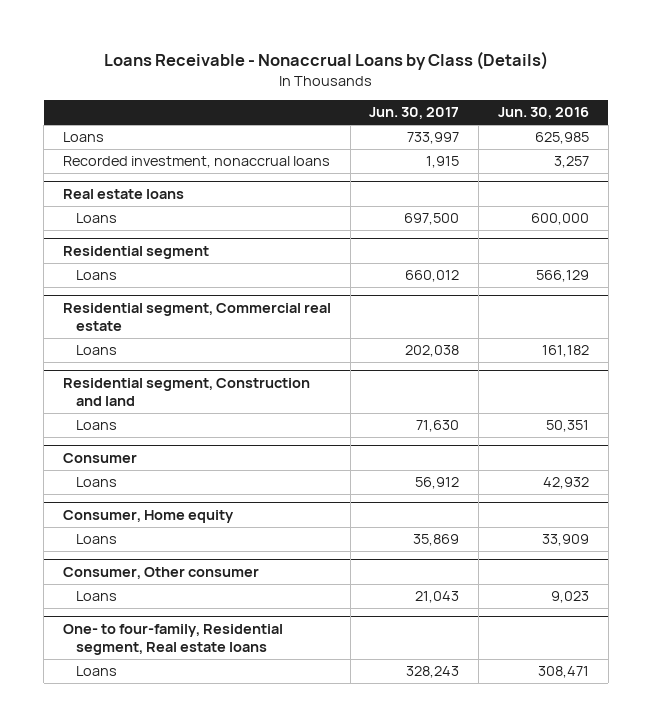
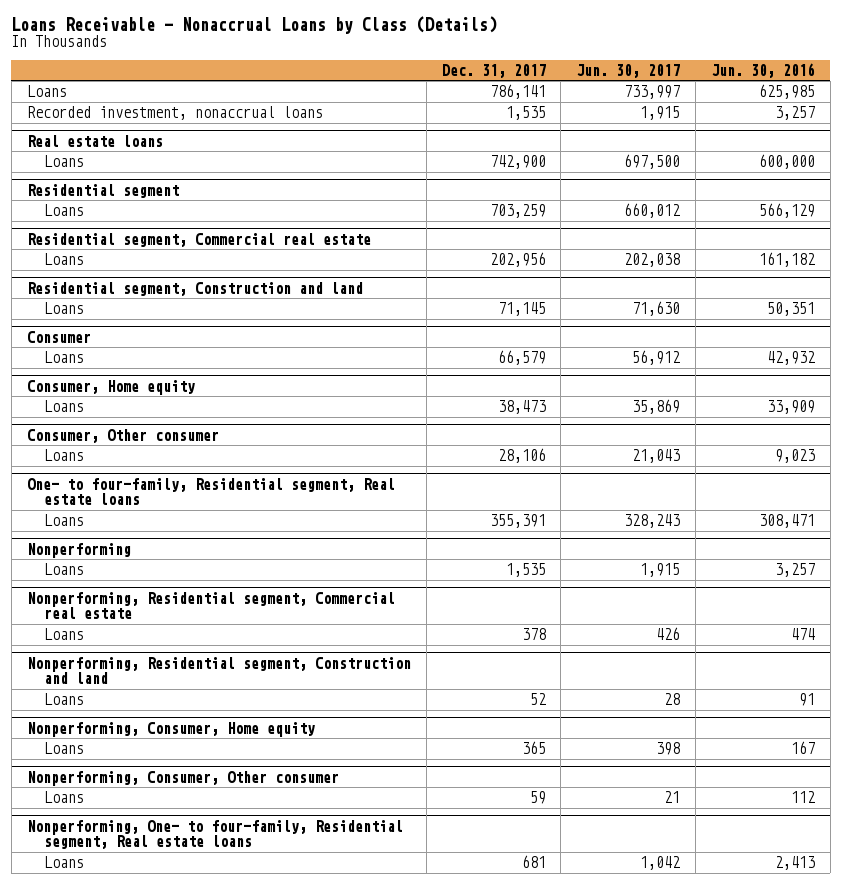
none -> [441,63,546,78] Dec. 31, 2017
none -> [26,542,131,558] Nonperforming
none -> [43,563,84,576] Loans
none -> [26,591,395,620] Nonperforming, Residential segment, Commercial real estate
none -> [43,628,84,641] Loans
none -> [26,656,411,685] Nonperforming, Residential segment, Construction and land
none -> [43,693,84,706] Loans
none -> [26,721,315,737] Nonperforming, Consumer, Home equity
none -> [43,742,84,755] Loans
none -> [26,770,339,786] Nonperforming, Consumer, Other consumer
none -> [43,791,84,804] Loans
none -> [26,819,403,850] Nonperforming, One- to four-family, Residential segment, Real estate loans
none -> [43,856,84,869] Loans

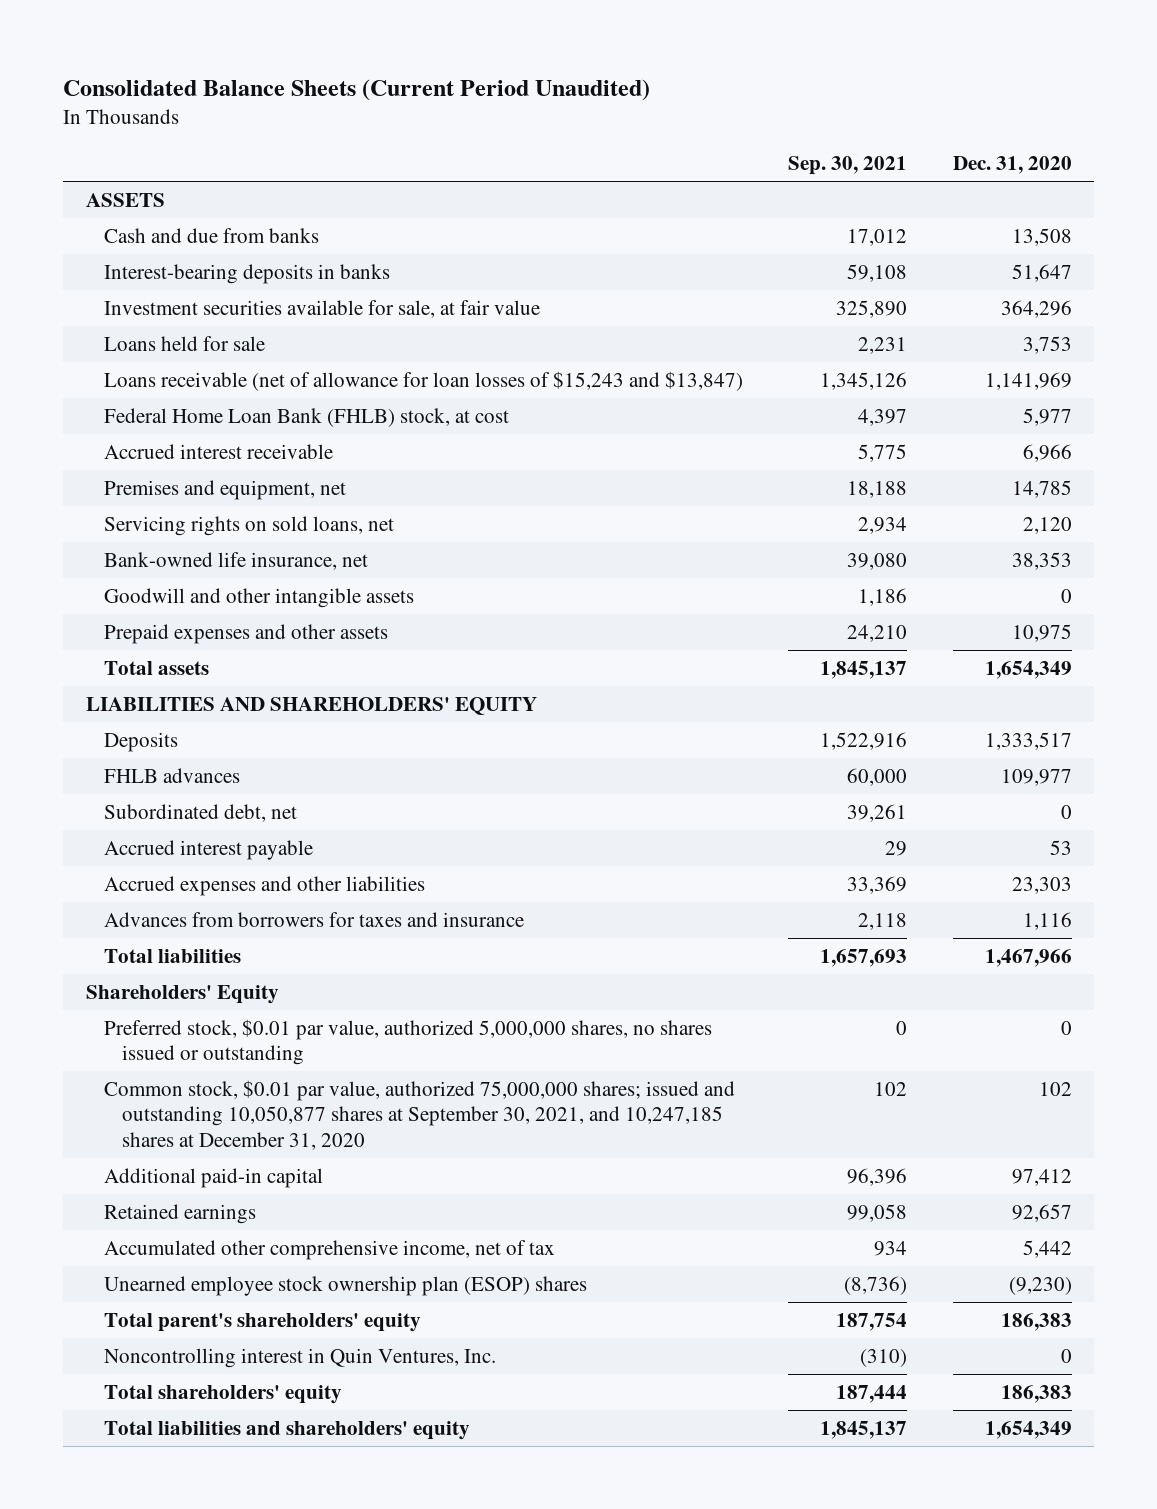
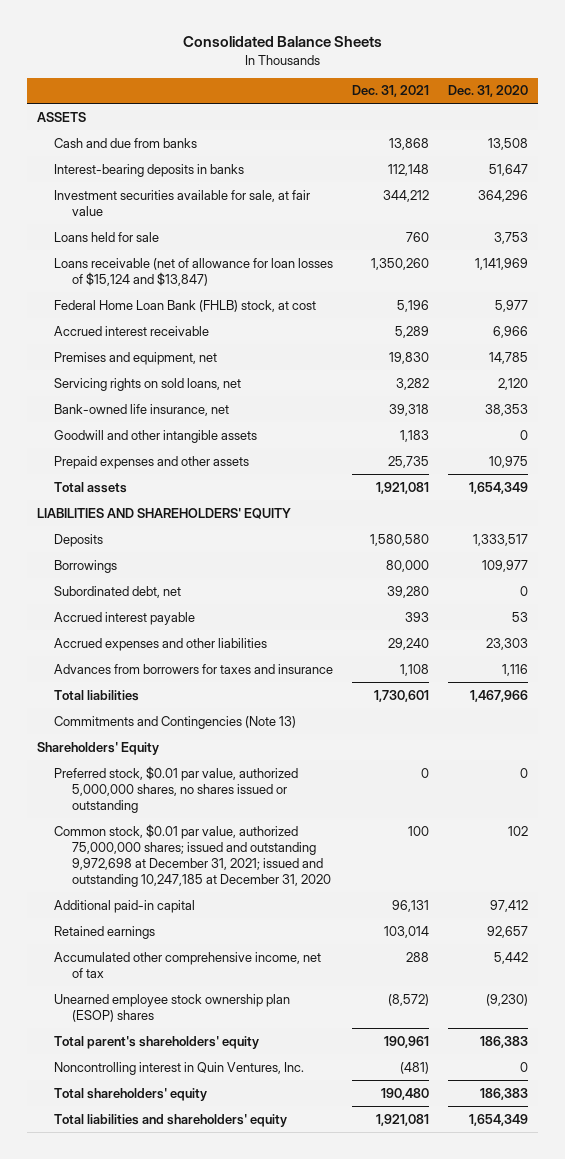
[63,78,651,101] Consolidated Balance Sheets (Current Period Unaudited) -> [182,36,382,48] Consolidated Balance Sheets
[788,155,908,175] Sep. 30, 2021 -> none
none -> [352,85,430,98] Dec. 31, 2021
[103,370,743,391] Loans receivable (net of allowance for loan losses of $15,243 and $13,847) -> [54,257,334,286] Loans receivable (net of allowance for loan losses of $15,124 and $13,847)
[103,767,240,783] FHLB advances -> [54,559,118,573] Borrowings
none -> [54,715,297,729] Commitments and Contingencies (Note 13)
[103,1079,735,1150] Common stock, $0.01 par value, authorized 75,000,000 shares; issued and outstanding 10,050,877 shares at September 30, 2021, and 10,247,185 shares at December 31, 2020 -> [54,823,331,887] Common stock, $0.01 par value, authorized 75,000,000 shares; issued and outstanding 9,972,698 at December 31, 2021; issued and outstanding 10,247,185 at December 31, 2020

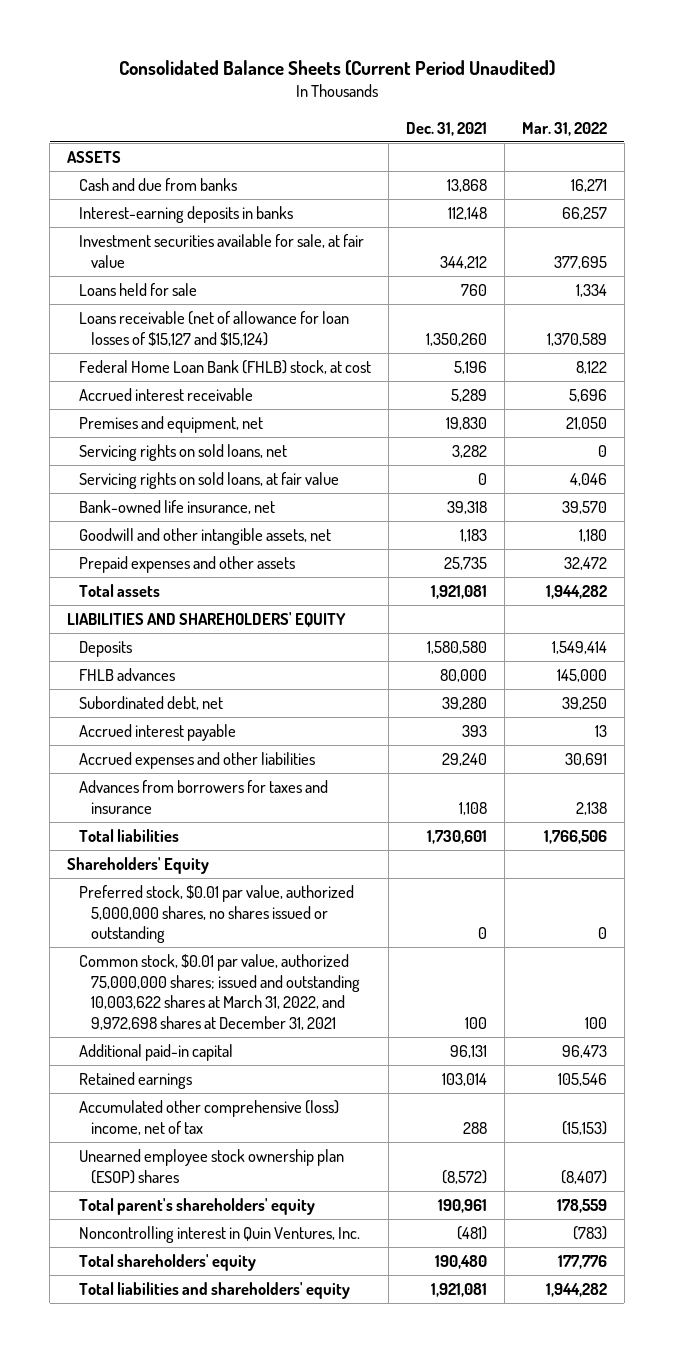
[182,36,382,48] Consolidated Balance Sheets -> [118,60,555,77] Consolidated Balance Sheets (Current Period Unaudited)
[448,85,529,98] Dec. 31, 2020 -> none
none -> [521,121,607,136] Mar. 31, 2022
[54,163,245,177] Interest-bearing deposits in banks -> [79,205,294,223] Interest-earning deposits in banks
[54,257,334,286] Loans receivable (net of allowance for loan losses of $15,124 and $13,847) -> [79,310,350,346] Loans receivable (net of allowance for loan losses of $15,127 and $15,124)
none -> [79,471,340,489] Servicing rights on sold loans, at fair value
[54,429,258,443] Goodwill and other intangible assets -> [79,527,332,545] Goodwill and other intangible assets, net
[54,559,118,573] Borrowings -> [79,667,176,681] FHLB advances
[54,715,297,729] Commitments and Contingencies (Note 13) -> none
[54,823,331,887] Common stock, $0.01 par value, authorized 75,000,000 shares; issued and outstanding 9,972,698 at December 31, 2021; issued and outstanding 10,247,185 at December 31, 2020 -> [79,953,361,1030] Common stock, $0.01 par value, authorized 75,000,000 shares; issued and outstanding 10,003,622 shares at March 31, 2022, and 9,972,698 shares at December 31, 2021
[54,951,322,978] Accumulated other comprehensive income, net of tax -> [79,1099,340,1135] Accumulated other comprehensive (loss) income, net of tax

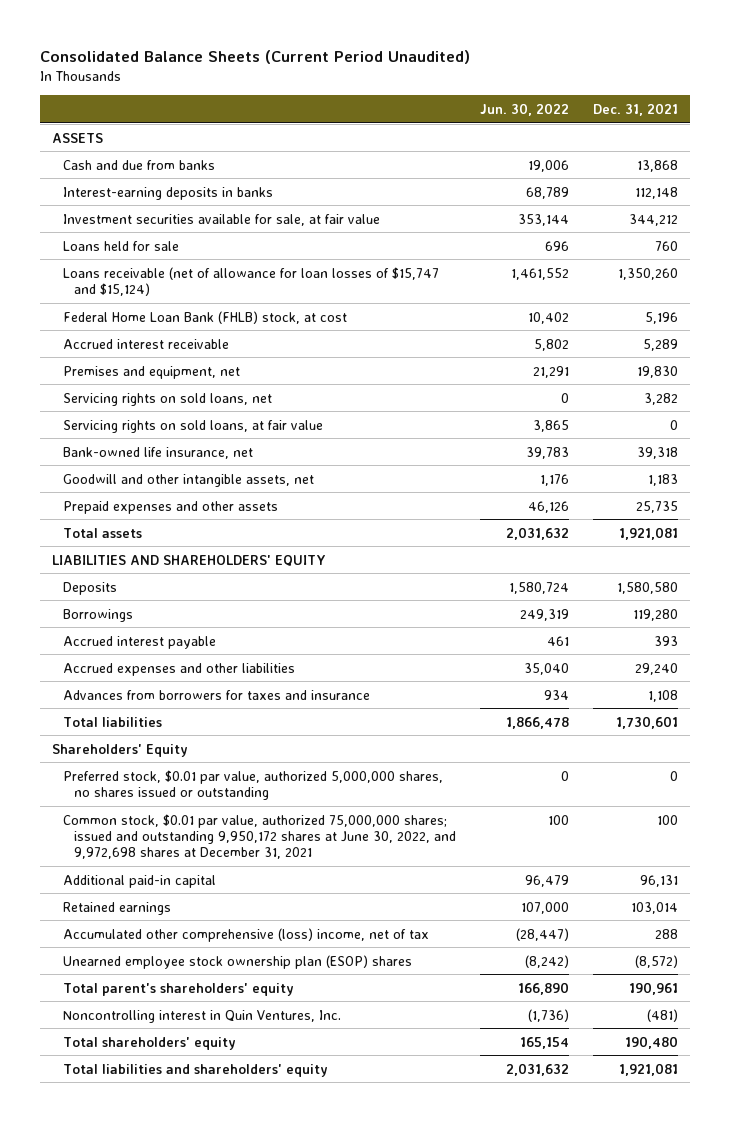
[521,121,607,136] Mar. 31, 2022 -> none
none -> [480,102,570,116] Jun. 30, 2022
[79,310,350,346] Loans receivable (net of allowance for loan losses of $15,127 and $15,124) -> [63,266,440,296] Loans receivable (net of allowance for loan losses of $15,747 and $15,124)
[79,667,176,681] FHLB advances -> none
[79,695,224,710] Subordinated debt, net -> none
none -> [63,608,134,622] Borrowings
[79,953,361,1030] Common stock, $0.01 par value, authorized 75,000,000 shares; issued and outstanding 10,003,622 shares at March 31, 2022, and 9,972,698 shares at December 31, 2021 -> [63,813,457,860] Common stock, $0.01 par value, authorized 75,000,000 shares; issued and outstanding 9,950,172 shares at June 30, 2022, and 9,972,698 shares at December 31, 2021

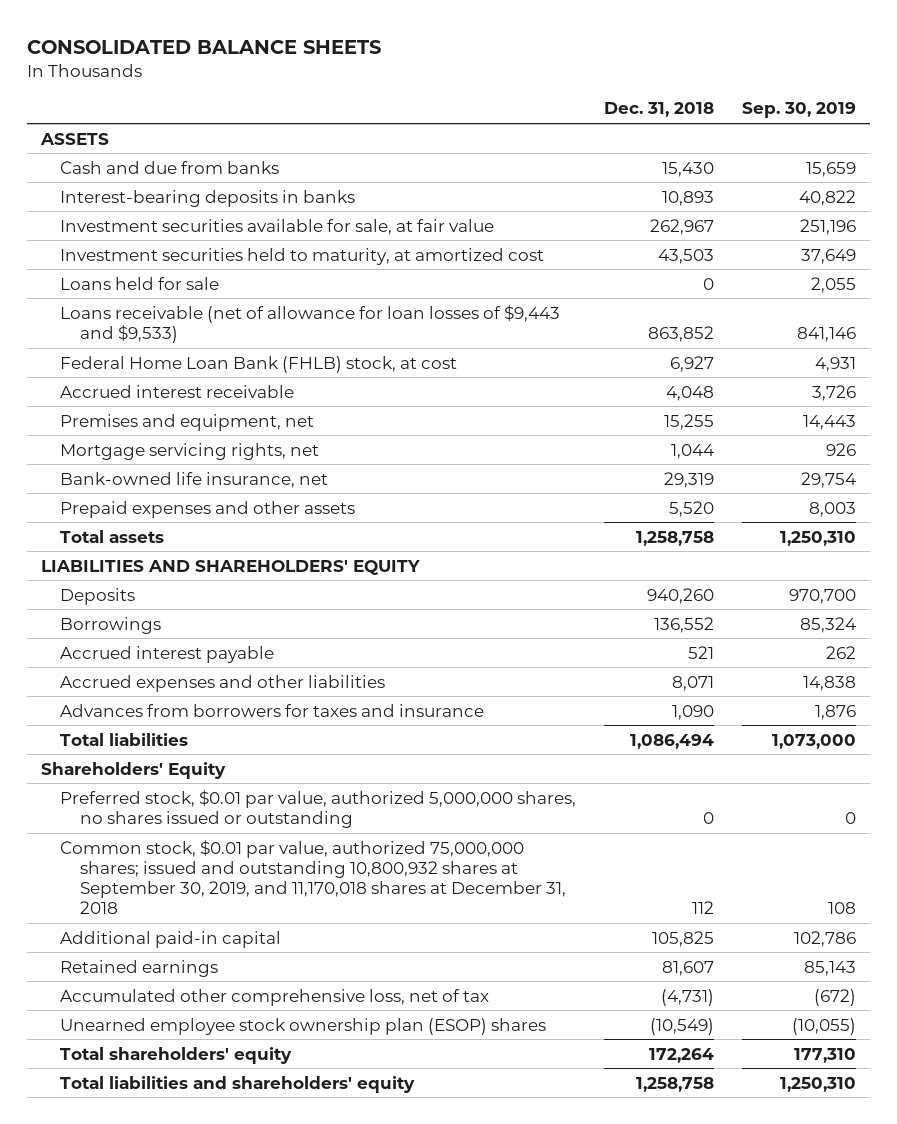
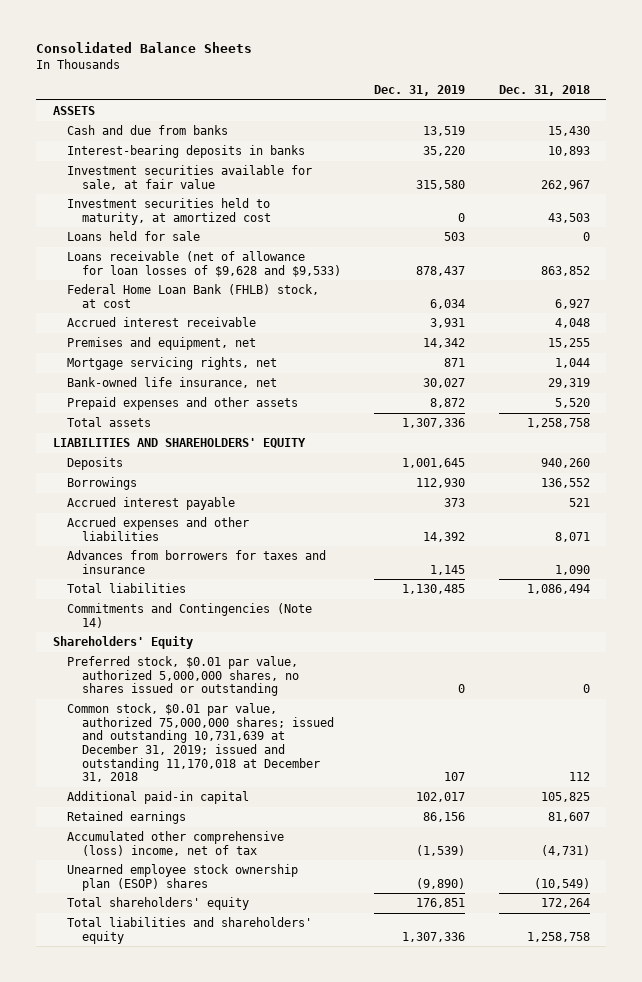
[27,39,382,54] CONSOLIDATED BALANCE SHEETS -> [35,42,252,54] Consolidated Balance Sheets
[742,102,857,119] Sep. 30, 2019 -> none
none -> [374,85,466,97] Dec. 31, 2019
[60,304,561,343] Loans receivable (net of allowance for loan losses of $9,443 and $9,533) -> [67,251,341,277] Loans receivable (net of allowance for loan losses of $9,628 and $9,533)
none -> [67,603,313,628] Commitments and Contingencies (Note 14)
[60,839,566,915] Common stock, $0.01 par value, authorized 75,000,000 shares; issued and outstanding 10,800,932 shares at September 30, 2019, and 11,170,018 shares at December 31, 2018 -> [67,703,334,783] Common stock, $0.01 par value, authorized 75,000,000 shares; issued and outstanding 10,731,639 at December 31, 2019; issued and outstanding 11,170,018 at December 31, 2018
[60,988,490,1006] Accumulated other comprehensive loss, net of tax -> [67,831,285,856] Accumulated other comprehensive (loss) income, net of tax

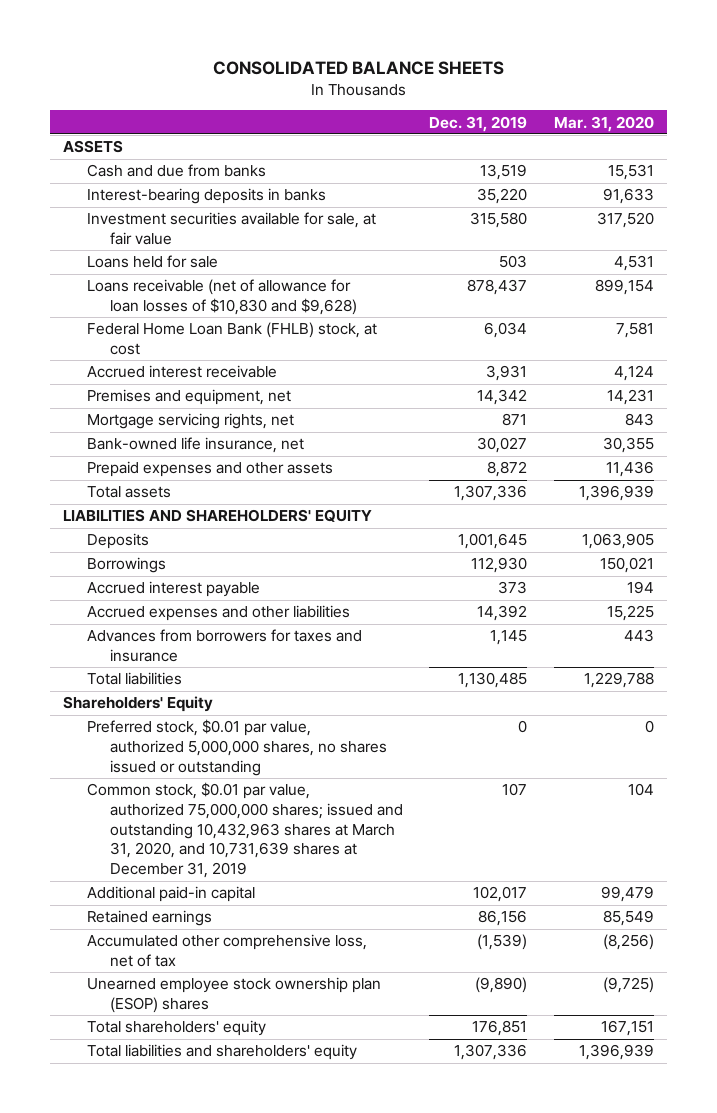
[35,42,252,54] Consolidated Balance Sheets -> [212,61,504,76] CONSOLIDATED BALANCE SHEETS
[498,85,590,97] Dec. 31, 2018 -> none
none -> [553,115,654,132] Mar. 31, 2020
[67,198,271,225] Investment securities held to maturity, at amortized cost -> none
[67,251,341,277] Loans receivable (net of allowance for loan losses of $9,628 and $9,533) -> [86,279,357,316] Loans receivable (net of allowance for loan losses of $10,830 and $9,628)
[67,603,313,628] Commitments and Contingencies (Note 14) -> none
[67,703,334,783] Common stock, $0.01 par value, authorized 75,000,000 shares; issued and outstanding 10,731,639 at December 31, 2019; issued and outstanding 11,170,018 at December 31, 2018 -> [86,782,403,879] Common stock, $0.01 par value, authorized 75,000,000 shares; issued and outstanding 10,432,963 shares at March 31, 2020, and 10,731,639 shares at December 31, 2019
[67,831,285,856] Accumulated other comprehensive (loss) income, net of tax -> [86,934,367,968] Accumulated other comprehensive loss, net of tax

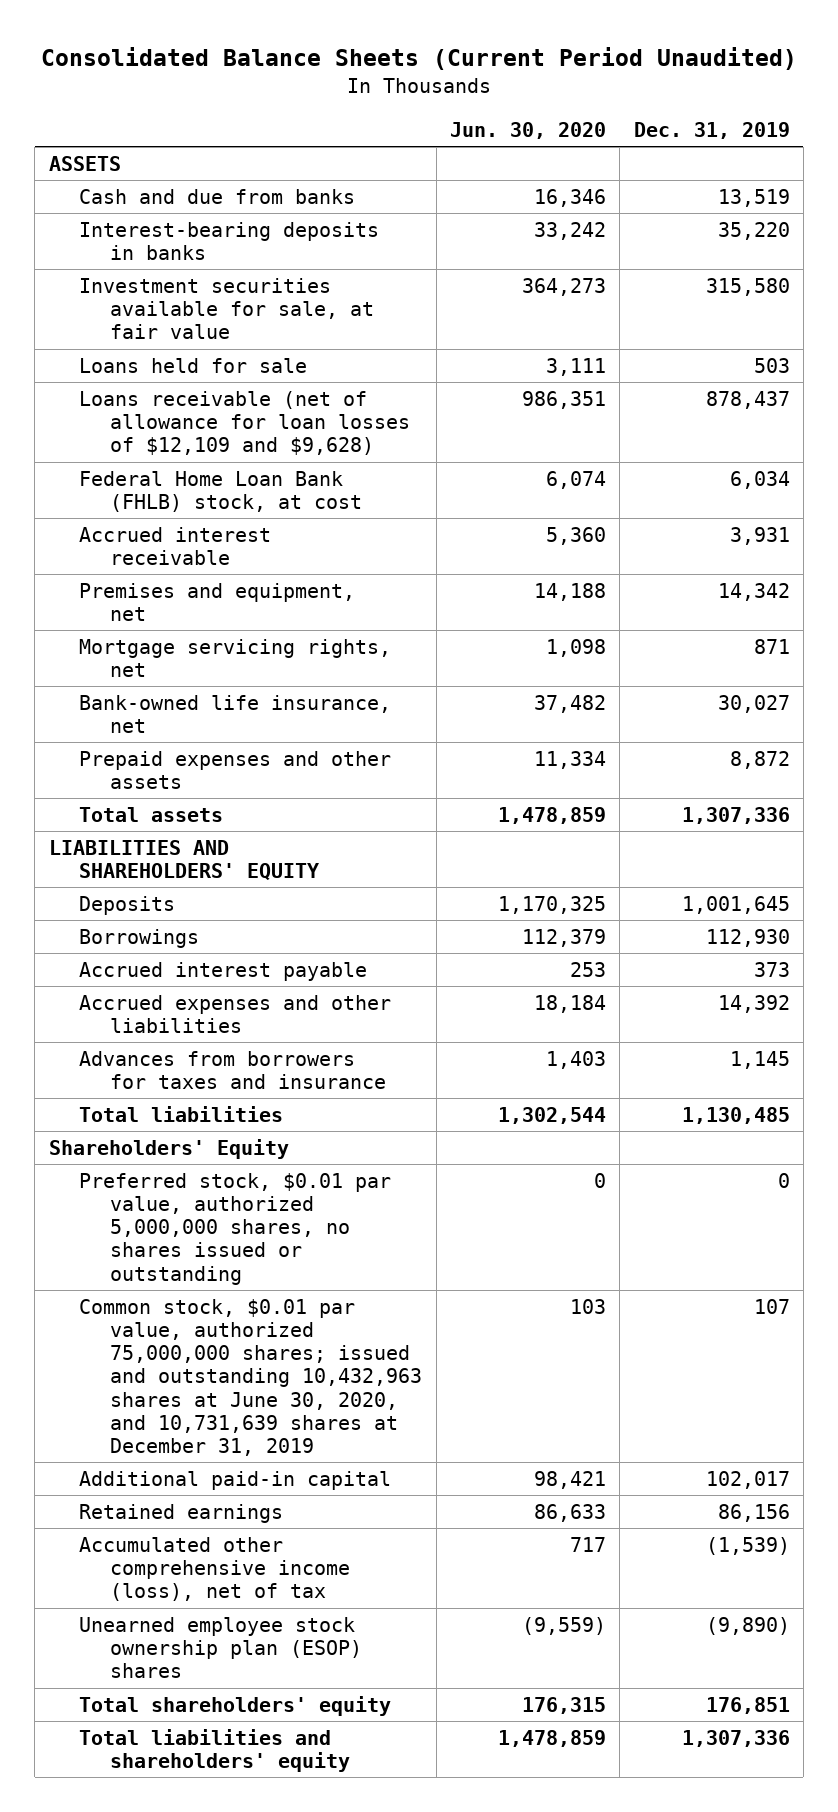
[212,61,504,76] CONSOLIDATED BALANCE SHEETS -> [41,46,798,70] Consolidated Balance Sheets (Current Period Unaudited)
[553,115,654,132] Mar. 31, 2020 -> none
none -> [449,122,606,140] Jun. 30, 2020
[86,279,357,316] Loans receivable (net of allowance for loan losses of $10,830 and $9,628) -> [79,390,411,456] Loans receivable (net of allowance for loan losses of $12,109 and $9,628)
[86,782,403,879] Common stock, $0.01 par value, authorized 75,000,000 shares; issued and outstanding 10,432,963 shares at March 31, 2020, and 10,731,639 shares at December 31, 2019 -> [79,1298,423,1456] Common stock, $0.01 par value, authorized 75,000,000 shares; issued and outstanding 10,432,963 shares at June 30, 2020, and 10,731,639 shares at December 31, 2019
[86,934,367,968] Accumulated other comprehensive loss, net of tax -> [79,1536,351,1602] Accumulated other comprehensive income (loss), net of tax

